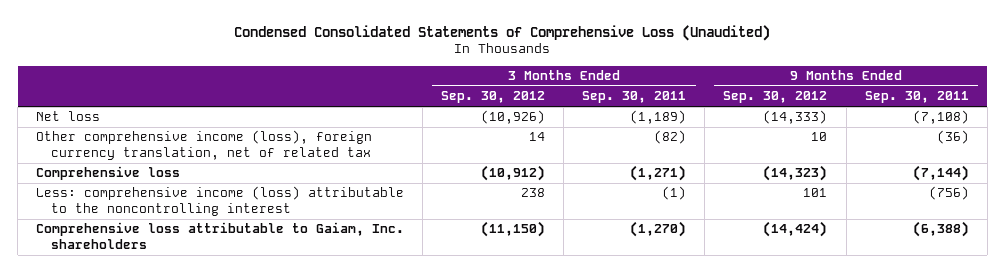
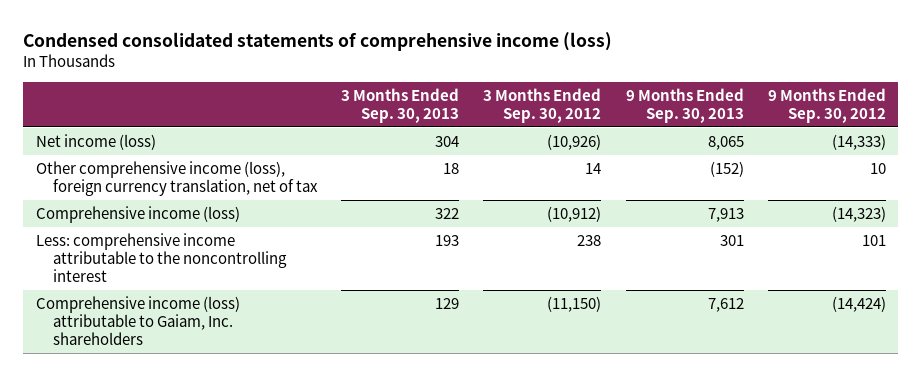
[234,24,771,41] Condensed Consolidated Statements of Comprehensive Loss (Unaudited) -> [23,31,613,51] Condensed consolidated statements of comprehensive income (loss)
[582,91,687,104] Sep. 30, 2011 -> none
[864,91,969,104] Sep. 30, 2011 -> none
none -> [340,87,459,123] 3 Months Ended Sep. 30, 2013
none -> [625,87,744,123] 9 Months Ended Sep. 30, 2013
[36,111,101,122] Net loss -> [35,133,156,150] Net income (loss)
[36,130,373,160] Other comprehensive income (loss), foreign currency translation, net of related tax -> [35,160,318,196] Other comprehensive income (loss), foreign currency translation, net of tax
[36,166,181,181] Comprehensive loss -> [35,205,240,223] Comprehensive income (loss)
[36,186,405,216] Less: comprehensive income (loss) attributable to the noncontrolling interest -> [35,232,287,282] Less: comprehensive income attributable to the noncontrolling interest
[36,222,405,249] Comprehensive loss attributable to Gaiam, Inc. shareholders -> [35,295,240,345] Comprehensive income (loss) attributable to Gaiam, Inc. shareholders

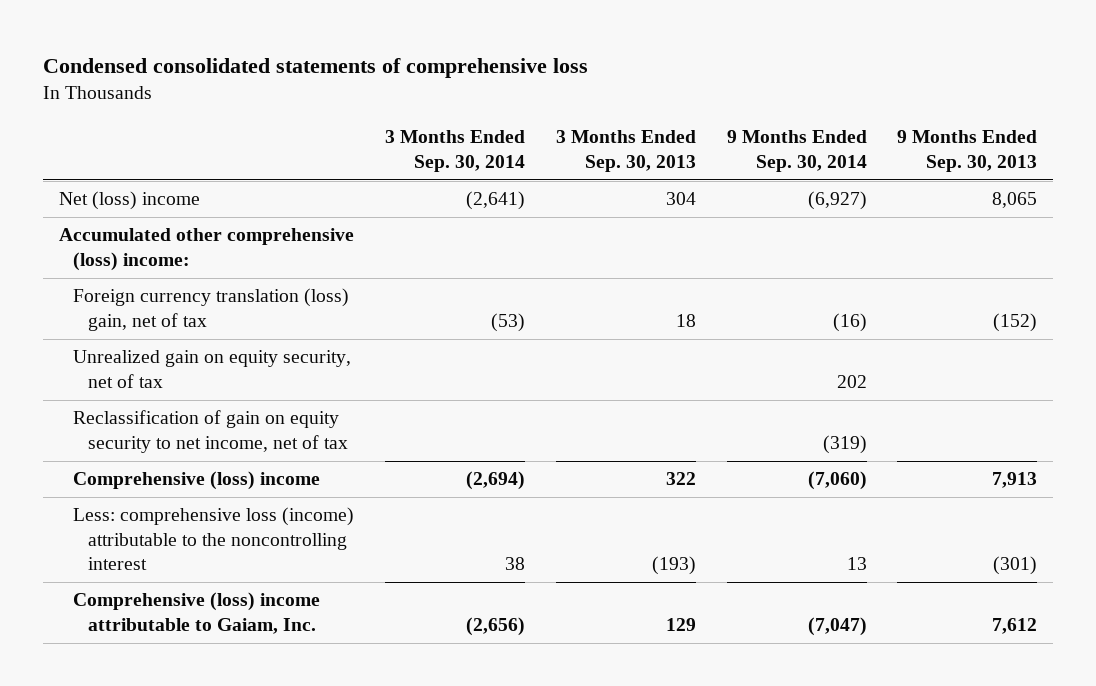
[23,31,613,51] Condensed consolidated statements of comprehensive income (loss) -> [43,58,589,79] Condensed consolidated statements of comprehensive loss
[483,87,602,123] 3 Months Ended Sep. 30, 2012 -> none
[767,87,886,123] 9 Months Ended Sep. 30, 2012 -> none
none -> [385,130,526,172] 3 Months Ended Sep. 30, 2014
none -> [726,130,867,172] 9 Months Ended Sep. 30, 2014
[35,133,156,150] Net income (loss) -> [58,191,200,211] Net (loss) income
none -> [58,228,354,271] Accumulated other comprehensive (loss) income:
[35,160,318,196] Other comprehensive income (loss), foreign currency translation, net of tax -> [73,288,350,331] Foreign currency translation (loss) gain, net of tax
none -> [73,350,352,388] Unrealized gain on equity security, net of tax
none -> [73,410,348,453] Reclassification of gain on equity security to net income, net of tax
[35,205,240,223] Comprehensive income (loss) -> [73,471,321,491] Comprehensive (loss) income
[35,232,287,282] Less: comprehensive income attributable to the noncontrolling interest -> [73,507,355,571] Less: comprehensive loss (income) attributable to the noncontrolling interest
[434,234,459,246] 193 -> [651,556,696,576] (193)
[719,234,744,246] 301 -> [993,556,1038,576] (301)
[35,295,240,345] Comprehensive income (loss) attributable to Gaiam, Inc. shareholders -> [73,592,321,634] Comprehensive (loss) income attributable to Gaiam, Inc.

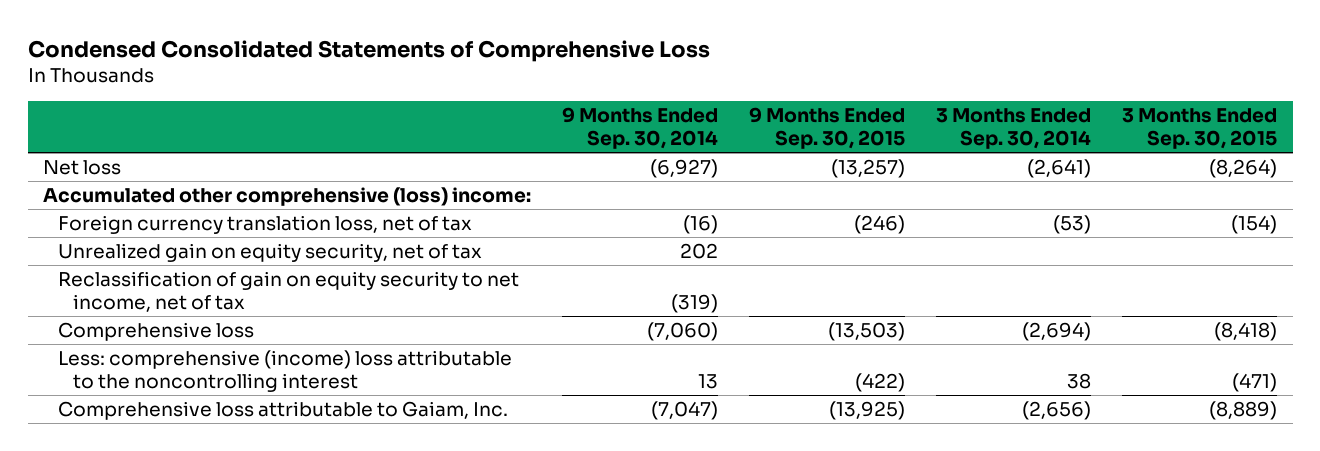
[43,58,589,79] Condensed consolidated statements of comprehensive loss -> [27,39,710,62] Condensed Consolidated Statements of Comprehensive Loss
[555,130,696,172] 3 Months Ended Sep. 30, 2013 -> none
[897,130,1038,172] 9 Months Ended Sep. 30, 2013 -> none
none -> [749,106,906,150] 9 Months Ended Sep. 30, 2015
none -> [1122,107,1278,150] 3 Months Ended Sep. 30, 2015
[58,191,200,211] Net (loss) income -> [43,159,122,175] Net loss
[73,288,350,331] Foreign currency translation (loss) gain, net of tax -> [57,214,472,234] Foreign currency translation loss, net of tax
[73,471,321,491] Comprehensive (loss) income -> [57,321,254,341] Comprehensive loss
[73,507,355,571] Less: comprehensive loss (income) attributable to the noncontrolling interest -> [57,349,512,393] Less: comprehensive (income) loss attributable to the noncontrolling interest
[73,592,321,634] Comprehensive (loss) income attributable to Gaiam, Inc. -> [57,400,508,420] Comprehensive loss attributable to Gaiam, Inc.

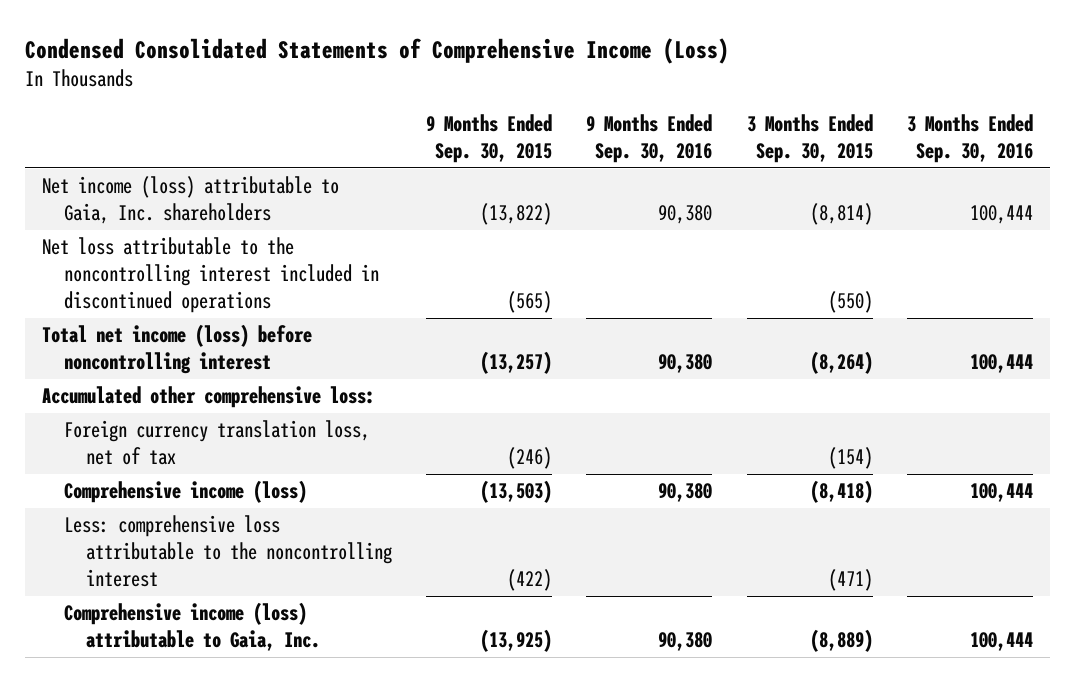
[27,39,710,62] Condensed Consolidated Statements of Comprehensive Loss -> [24,37,729,64] Condensed Consolidated Statements of Comprehensive Income (Loss)
[562,106,719,150] 9 Months Ended Sep. 30, 2014 -> none
[936,107,1092,150] 3 Months Ended Sep. 30, 2014 -> none
none -> [586,114,713,164] 9 Months Ended Sep. 30, 2016
none -> [907,114,1034,164] 3 Months Ended Sep. 30, 2016
[43,159,122,175] Net loss -> [41,176,339,225] Net income (loss) attributable to Gaia, Inc. shareholders
[831,158,906,178] (13,257) -> [479,203,552,226] (13,822)
[1209,158,1278,178] (8,264) -> [809,203,873,226] (8,814)
none -> [41,237,379,314] Net loss attributable to the noncontrolling interest included in discontinued operations
none -> [41,324,312,375] Total net income (loss) before noncontrolling interest
[43,186,532,206] Accumulated other comprehensive (loss) income: -> [41,386,375,409] Accumulated other comprehensive loss:
[57,242,482,262] Unrealized gain on equity security, net of tax -> none
[57,270,519,313] Reclassification of gain on equity security to net income, net of tax -> none
[57,321,254,341] Comprehensive loss -> [63,480,307,504] Comprehensive income (loss)
[57,349,512,393] Less: comprehensive (income) loss attributable to the noncontrolling interest -> [63,515,392,588] Less: comprehensive loss attributable to the noncontrolling interest
[57,400,508,420] Comprehensive loss attributable to Gaiam, Inc. -> [63,602,320,652] Comprehensive income (loss) attributable to Gaia, Inc.

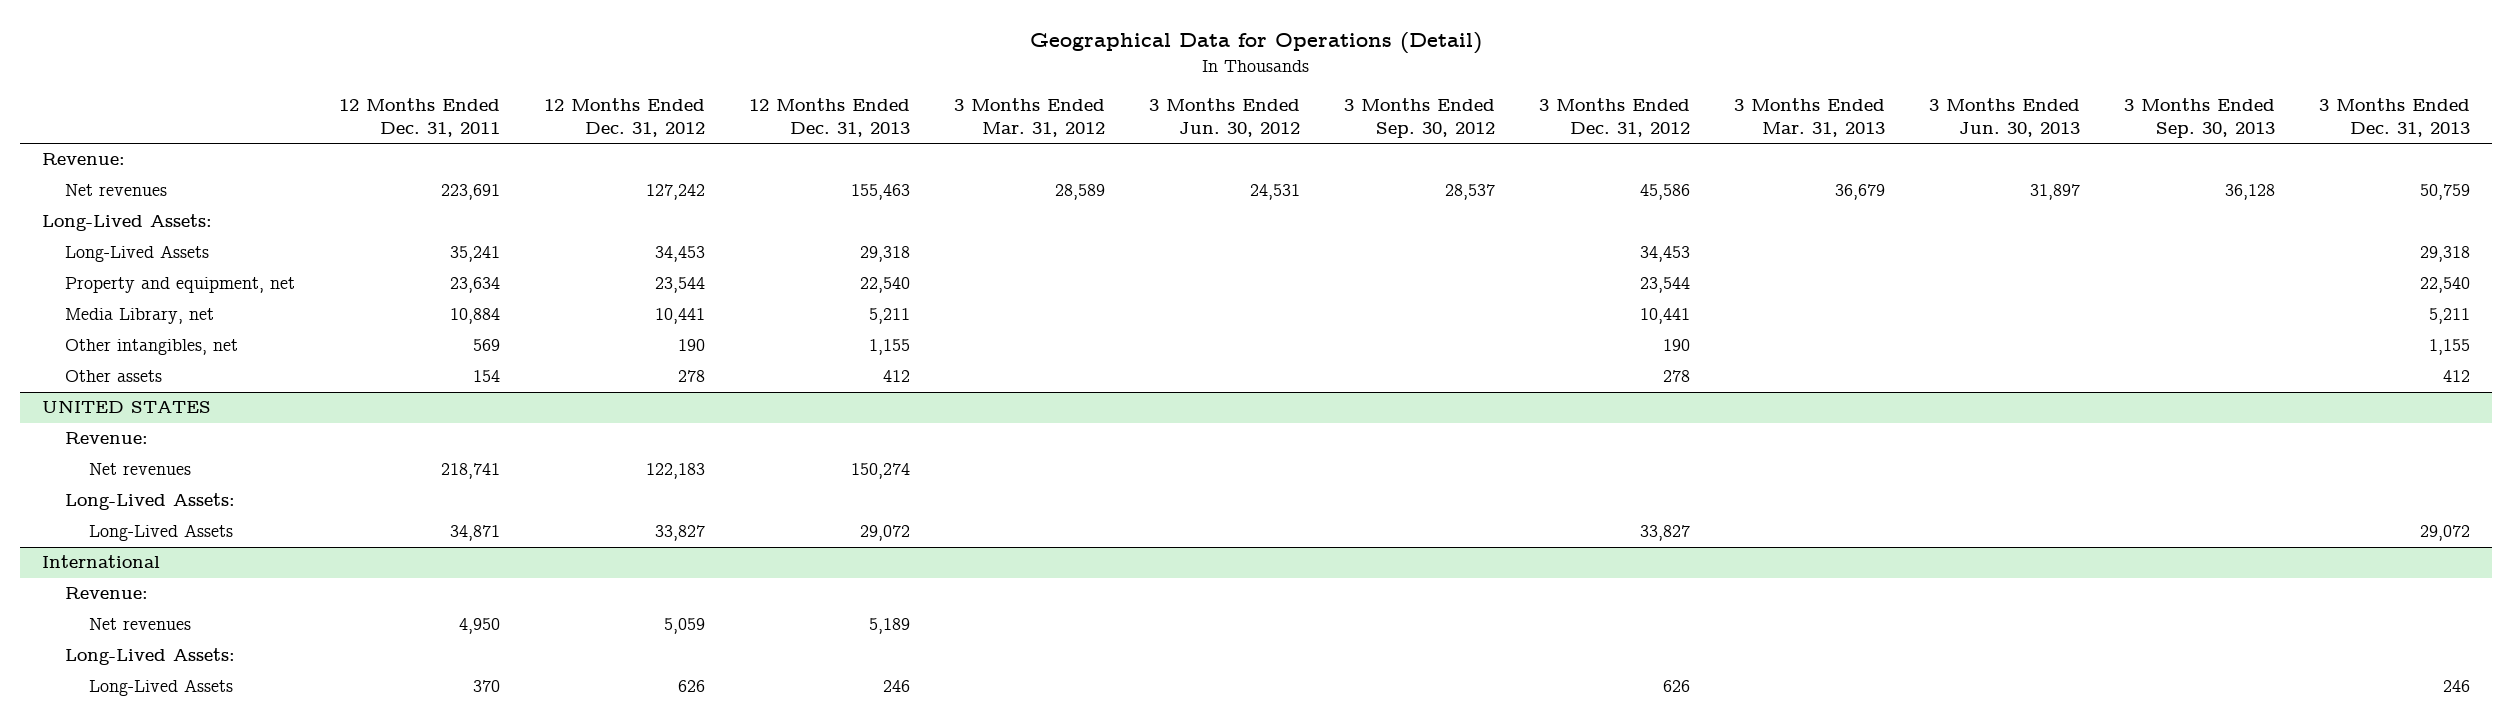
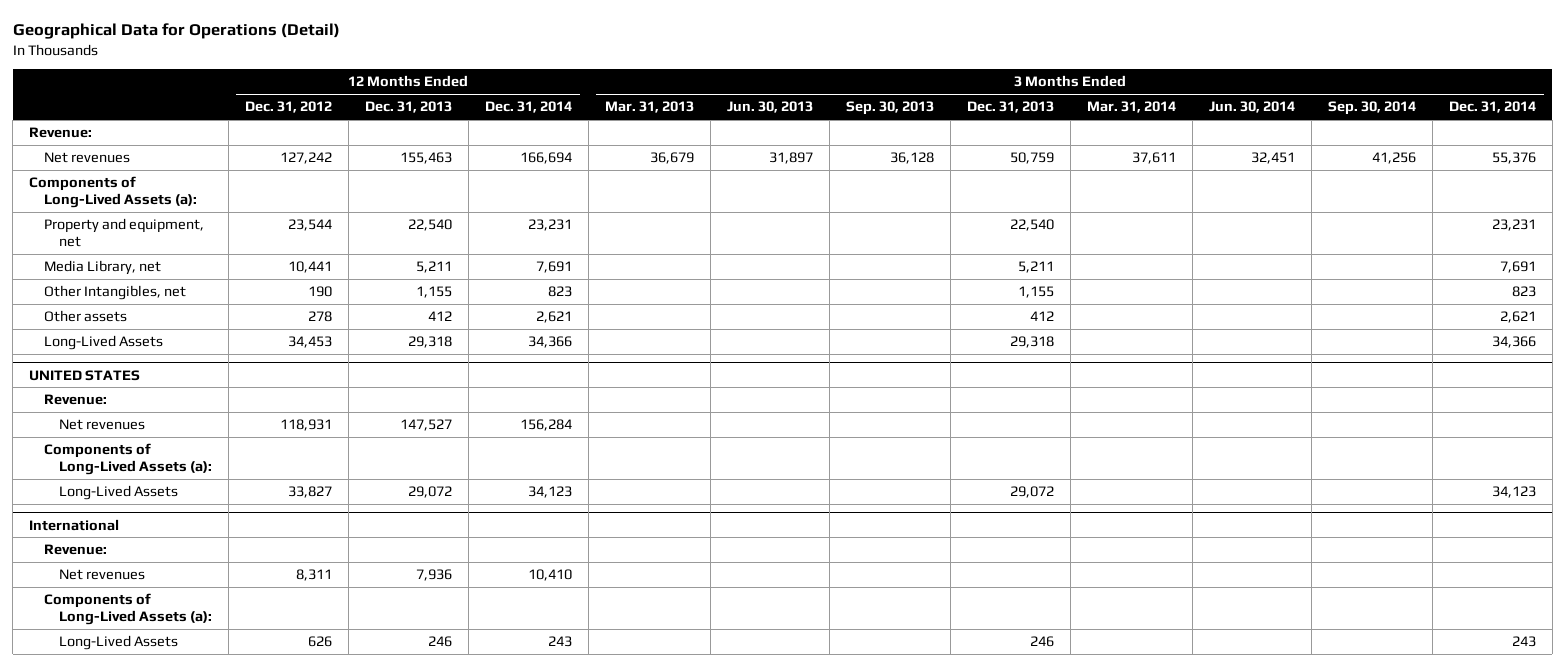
[339,98,501,137] 12 Months Ended Dec. 31, 2011 -> none
[954,98,1106,137] 3 Months Ended Mar. 31, 2012 -> none
[1149,98,1301,137] 3 Months Ended Jun. 30, 2012 -> none
[1344,98,1496,138] 3 Months Ended Sep. 30, 2012 -> none
[1538,98,1690,137] 3 Months Ended Dec. 31, 2012 -> none
none -> [484,101,572,114] Dec. 31, 2014
none -> [1086,101,1176,114] Mar. 31, 2014
none -> [1208,101,1295,114] Jun. 30, 2014
none -> [1327,101,1416,116] Sep. 30, 2014
none -> [1448,101,1536,114] Dec. 31, 2014
[41,214,212,232] Long-Lived Assets: -> [29,176,198,209] Components of Long-Lived Assets (a):
[65,339,239,356] Other intangibles, net -> [44,285,187,301] Other Intangibles, net
[65,245,210,263] Long-Lived Assets -> [44,335,164,351] Long-Lived Assets
[646,463,706,480] 122,183 -> [279,419,332,432] 118,931
[851,463,911,480] 150,274 -> [399,419,452,432] 147,527
[65,493,236,511] Long-Lived Assets: -> [44,443,212,476] Components of Long-Lived Assets (a):
[664,618,706,635] 5,059 -> [295,569,332,582] 8,311
[869,618,911,635] 5,189 -> [415,569,452,582] 7,936
[65,648,236,666] Long-Lived Assets: -> [44,593,212,626] Components of Long-Lived Assets (a):

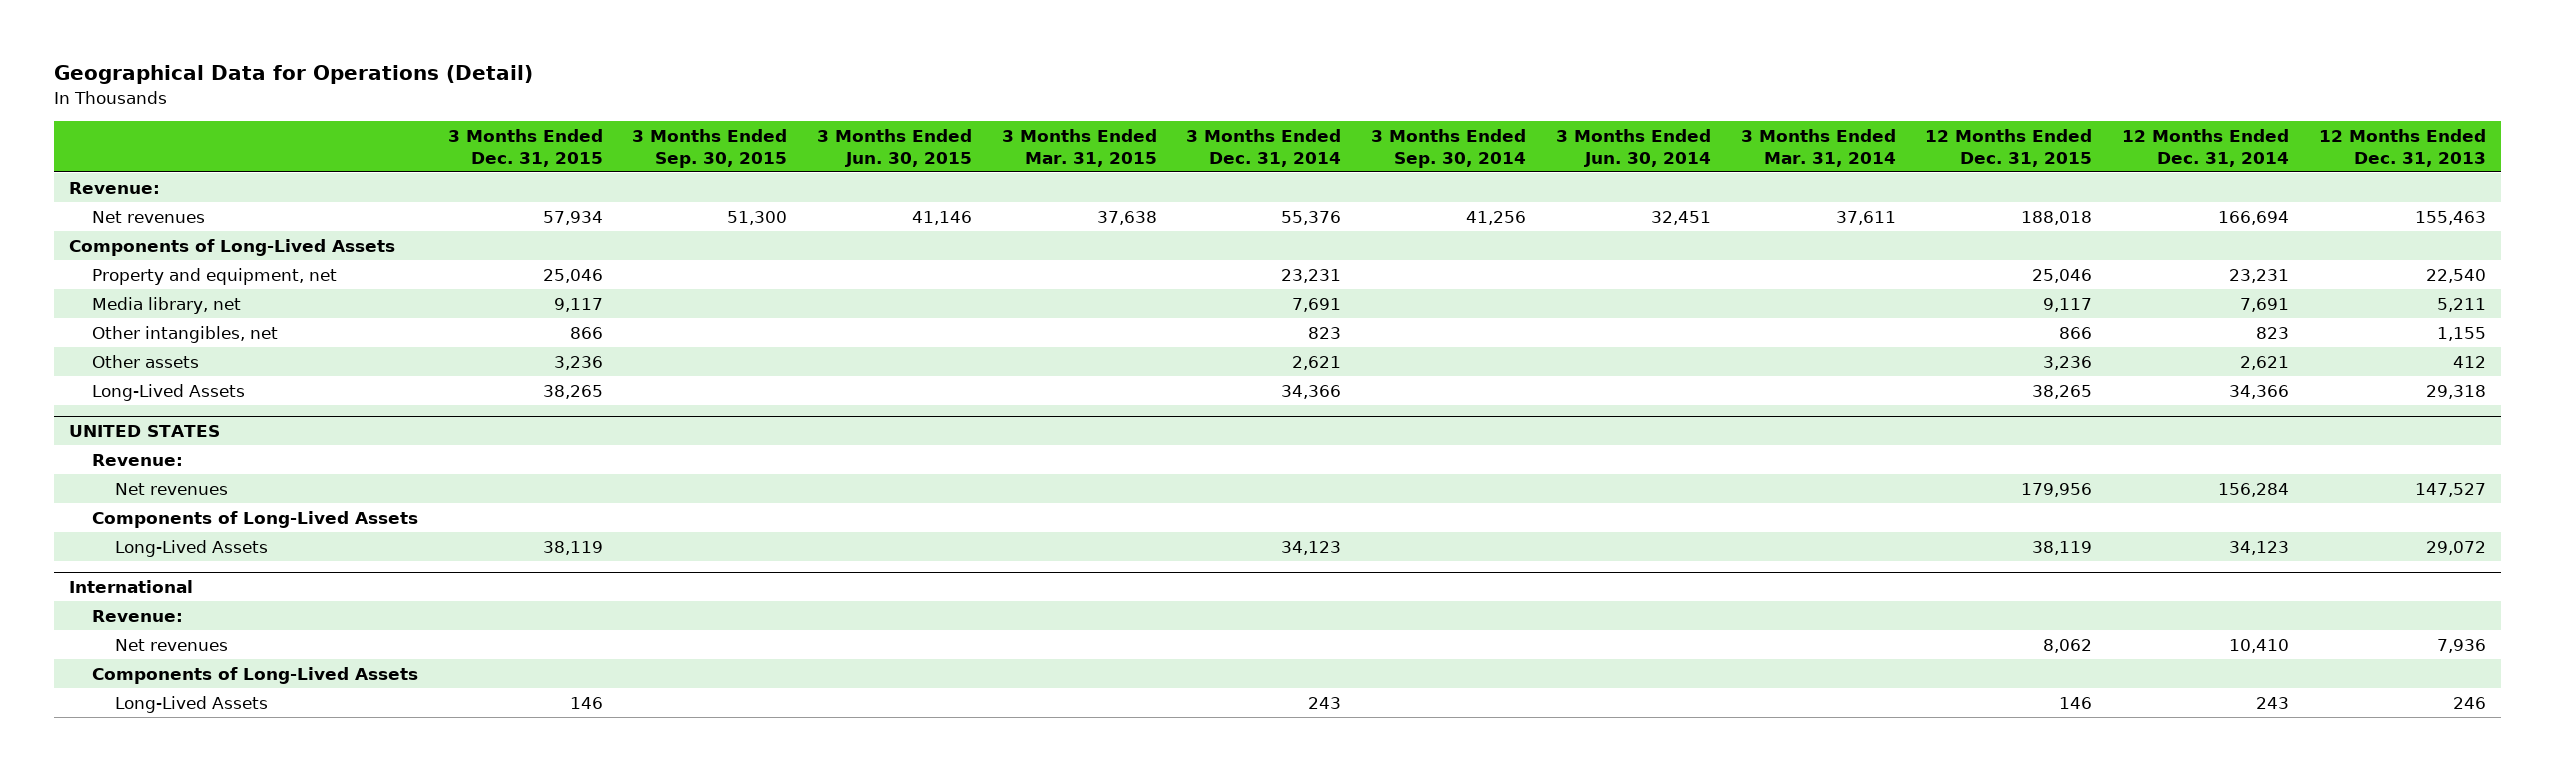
[244,101,332,114] Dec. 31, 2012 -> none
[604,101,694,114] Mar. 31, 2013 -> none
[726,101,813,114] Jun. 30, 2013 -> none
[845,101,934,116] Sep. 30, 2013 -> none
[966,101,1054,114] Dec. 31, 2013 -> none
none -> [447,128,603,167] 3 Months Ended Dec. 31, 2015
none -> [632,128,788,168] 3 Months Ended Sep. 30, 2015
none -> [816,128,972,167] 3 Months Ended Jun. 30, 2015
none -> [1001,128,1157,167] 3 Months Ended Mar. 31, 2015
none -> [1925,128,2093,167] 12 Months Ended Dec. 31, 2015
[29,176,198,209] Components of Long-Lived Assets (a): -> [68,238,395,256] Components of Long-Lived Assets
[44,260,162,276] Media Library, net -> [91,296,241,314] Media library, net
[44,285,187,301] Other Intangibles, net -> [91,325,278,343] Other intangibles, net
[44,443,212,476] Components of Long-Lived Assets (a): -> [91,510,418,528] Components of Long-Lived Assets
[44,593,212,626] Components of Long-Lived Assets (a): -> [91,666,418,684] Components of Long-Lived Assets

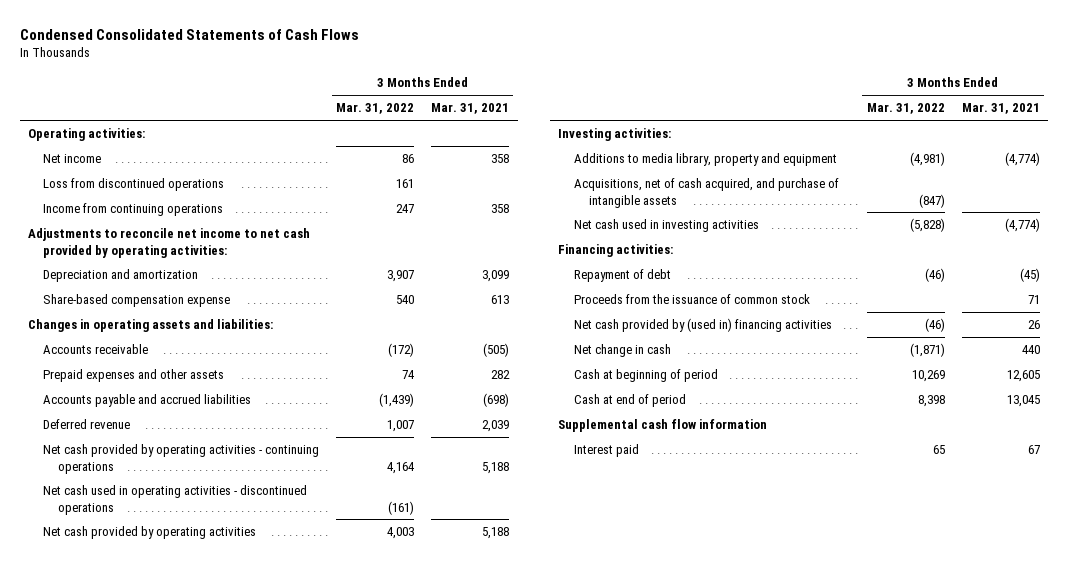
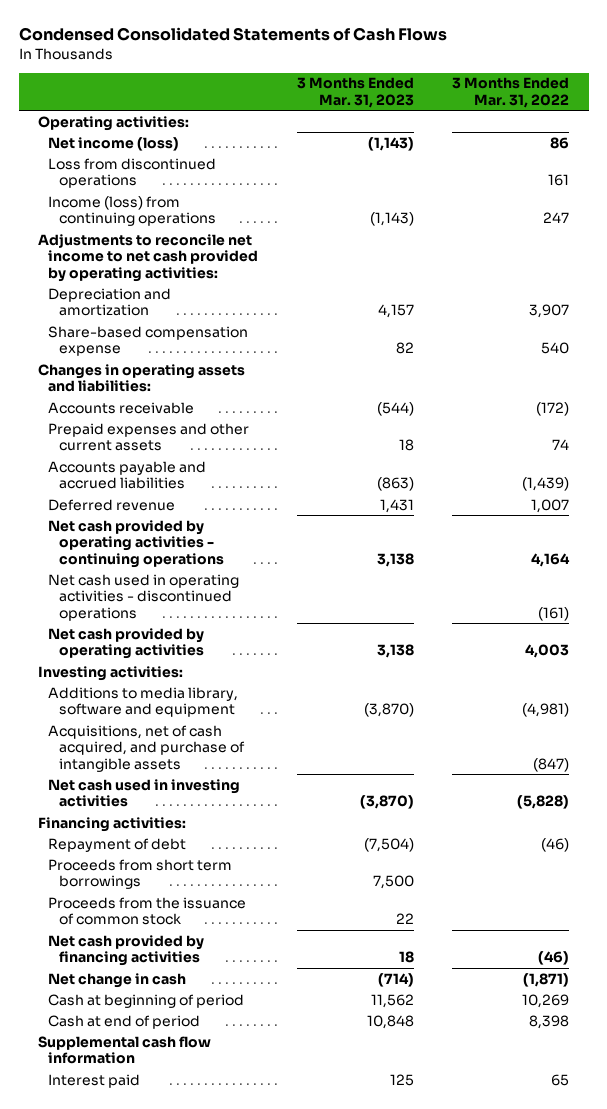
[431,103,510,115] Mar. 31, 2021 -> none
none -> [296,77,414,109] 3 Months Ended Mar. 31, 2023
[43,154,102,164] Net income -> [48,136,180,151] Net income (loss)
[43,203,224,217] Income from continuing operations -> [48,195,216,227] Income (loss) from continuing operations
[43,369,225,383] Prepaid expenses and other assets -> [48,422,250,452] Prepaid expenses and other current assets
[573,153,837,167] Additions to media library, property and equipment -> [48,686,239,718] Additions to media library, software and equipment
none -> [48,858,233,890] Proceeds from short term borrowings
[573,318,832,333] Net cash provided by (used in) financing activities -> [48,934,205,967] Net cash provided by financing activities

